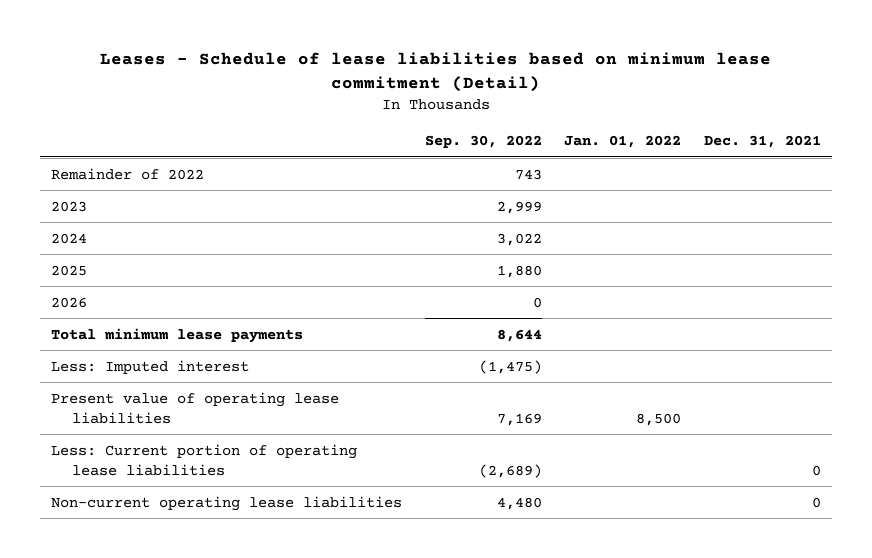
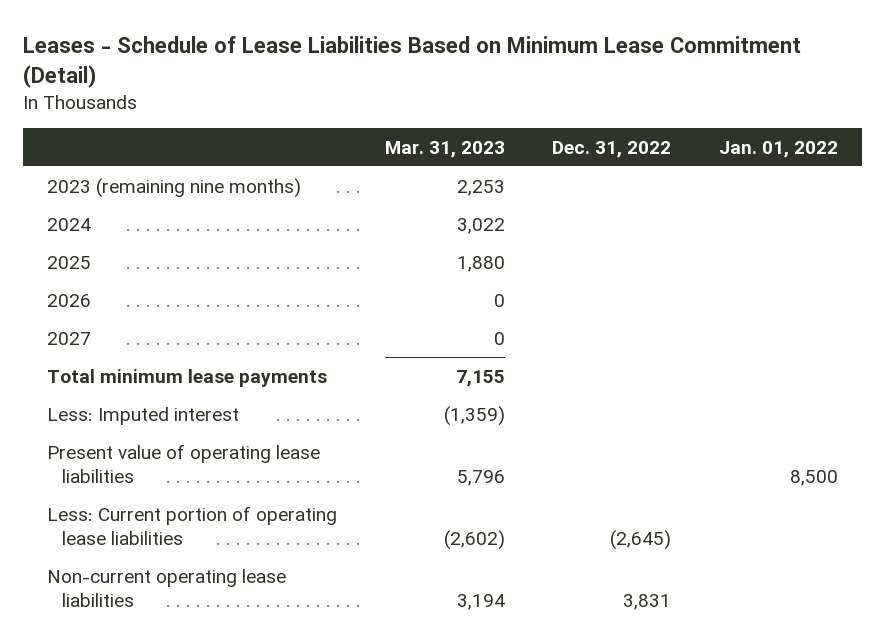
[100,52,772,93] Leases - Schedule of lease liabilities based on minimum lease commitment (Detail) -> [23,36,802,88] Leases - Schedule of Lease Liabilities Based on Minimum Lease Commitment (Detail)
[424,134,542,148] Sep. 30, 2022 -> none
[703,134,821,148] Dec. 31, 2021 -> none
none -> [384,140,505,158] Mar. 31, 2023
none -> [552,140,672,158] Dec. 31, 2022
[51,200,88,212] 2023 -> none
[51,167,205,180] Remainder of 2022 -> [47,177,302,198] 2023 (remaining nine months)
none -> [47,331,92,345] 2027

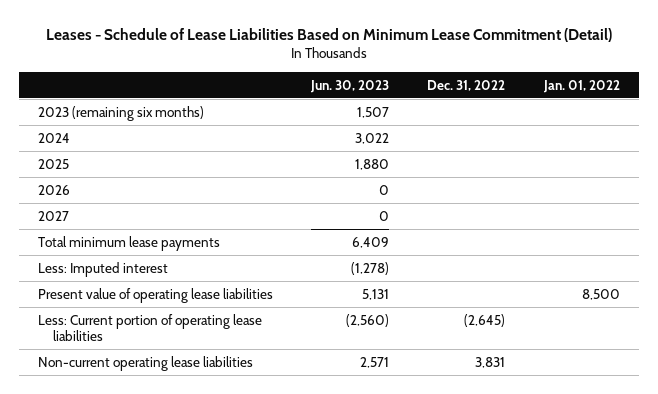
[384,140,505,158] Mar. 31, 2023 -> none
none -> [310,79,390,93] Jun. 30, 2023
[47,177,302,198] 2023 (remaining nine months) -> [37,105,204,121] 2023 (remaining six months)

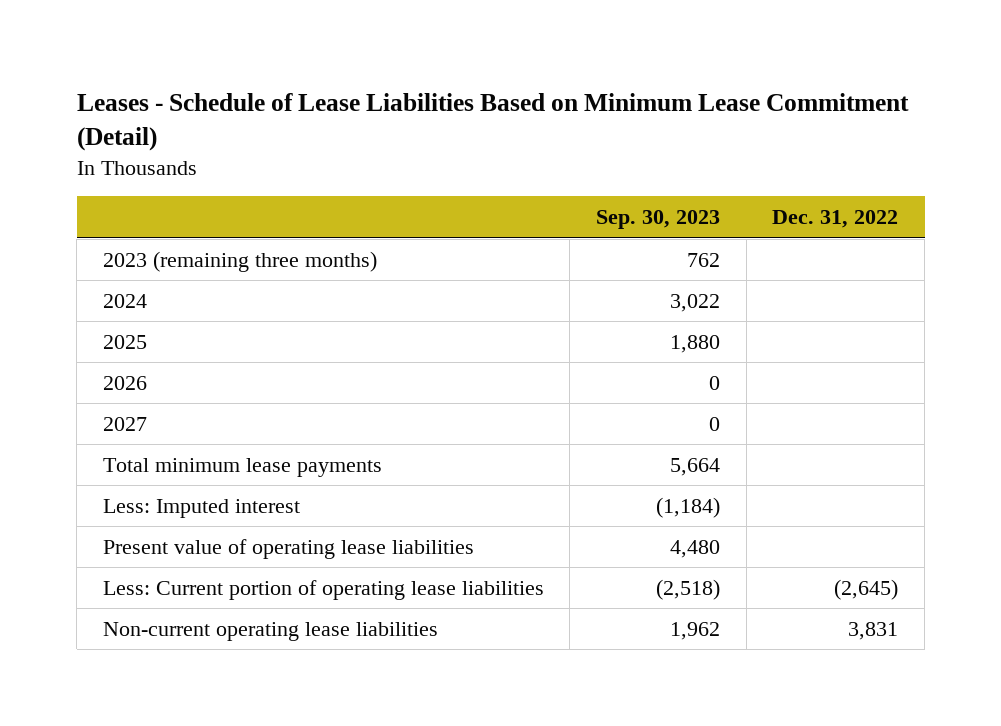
[310,79,390,93] Jun. 30, 2023 -> none
[542,79,620,93] Jan. 01, 2022 -> none
none -> [596,210,721,230] Sep. 30, 2023
[37,105,204,121] 2023 (remaining six months) -> [102,250,377,272] 2023 (remaining three months)

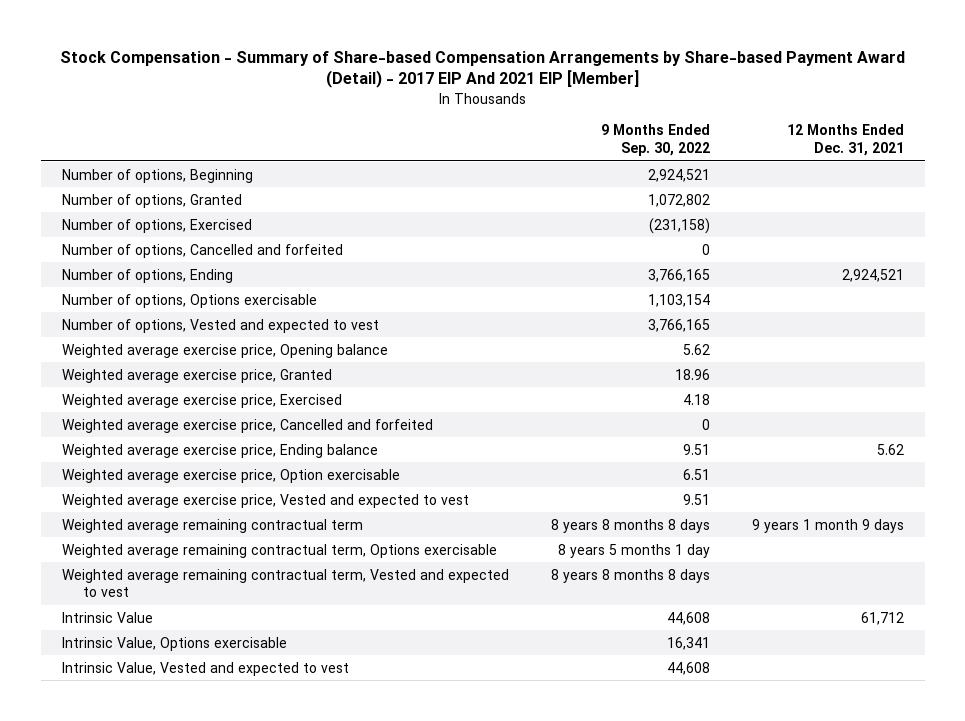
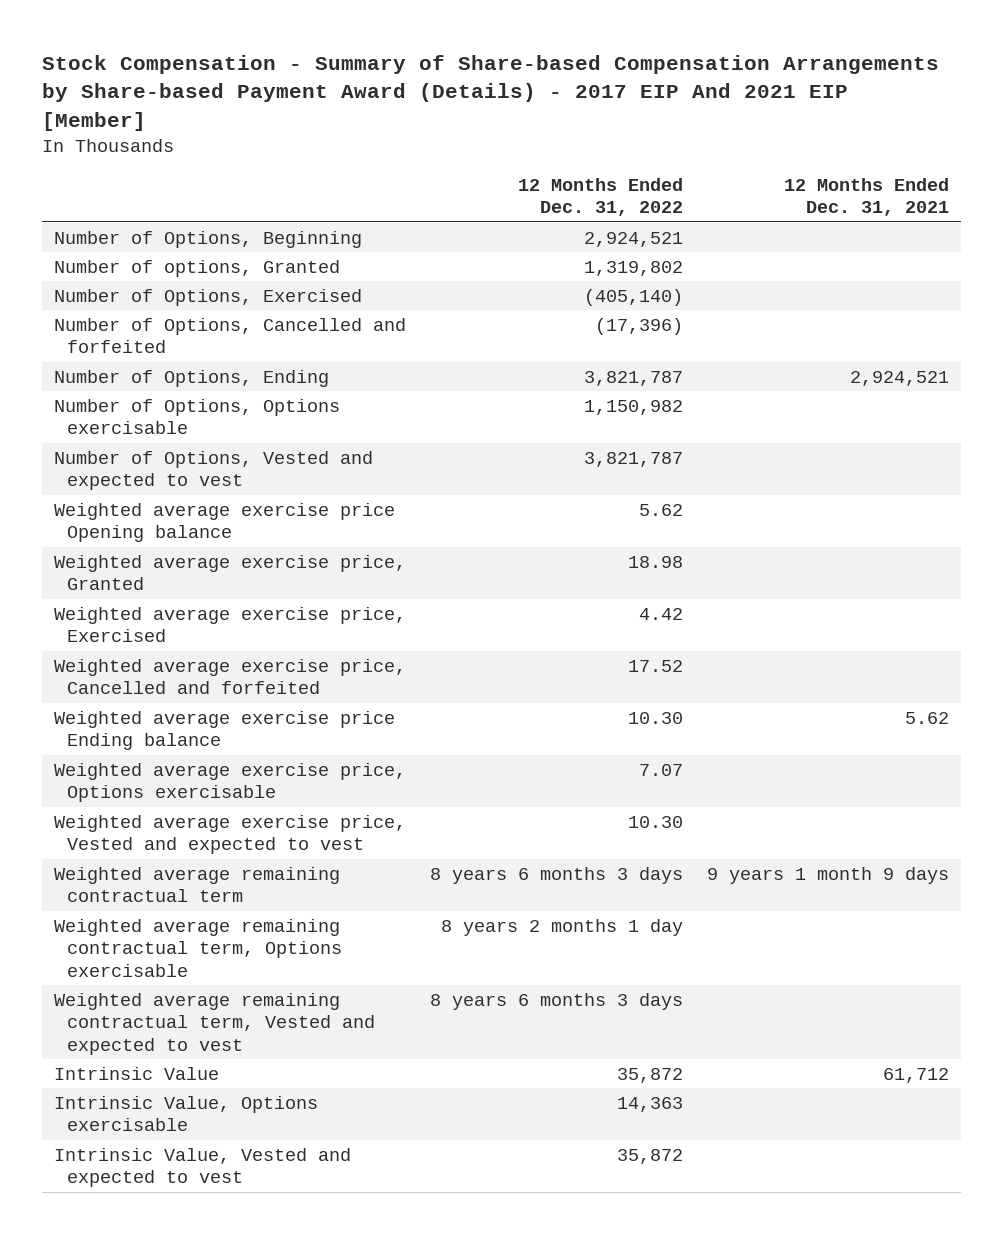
[59,50,905,89] Stock Compensation - Summary of Share-based Compensation Arrangements by Share-based Payment Award (Detail) - 2017 EIP And 2021 EIP [Member] -> [41,55,939,131] Stock Compensation - Summary of Share-based Compensation Arrangements by Share-based Payment Award (Details) - 2017 EIP And 2021 EIP [Member]
[600,124,710,157] 9 Months Ended Sep. 30, 2022 -> none
none -> [517,177,683,217] 12 Months Ended Dec. 31, 2022
[61,168,253,183] Number of options, Beginning -> [53,230,362,248] Number of Options, Beginning
[61,218,252,233] Number of options, Exercised -> [53,288,362,306] Number of Options, Exercised
[61,243,343,258] Number of options, Cancelled and forfeited -> [53,317,406,354] Number of Options, Cancelled and forfeited
[61,268,233,283] Number of options, Ending -> [53,369,329,387] Number of Options, Ending
[61,293,317,308] Number of options, Options exercisable -> [53,398,340,435] Number of Options, Options exercisable
[61,318,379,333] Number of options, Vested and expected to vest -> [53,450,373,491] Number of Options, Vested and expected to vest
[61,343,388,358] Weighted average exercise price, Opening balance -> [53,502,395,543] Weighted average exercise price Opening balance
[61,443,378,458] Weighted average exercise price, Ending balance -> [53,710,395,751] Weighted average exercise price Ending balance
[61,468,400,483] Weighted average exercise price, Option exercisable -> [53,762,406,803] Weighted average exercise price, Options exercisable

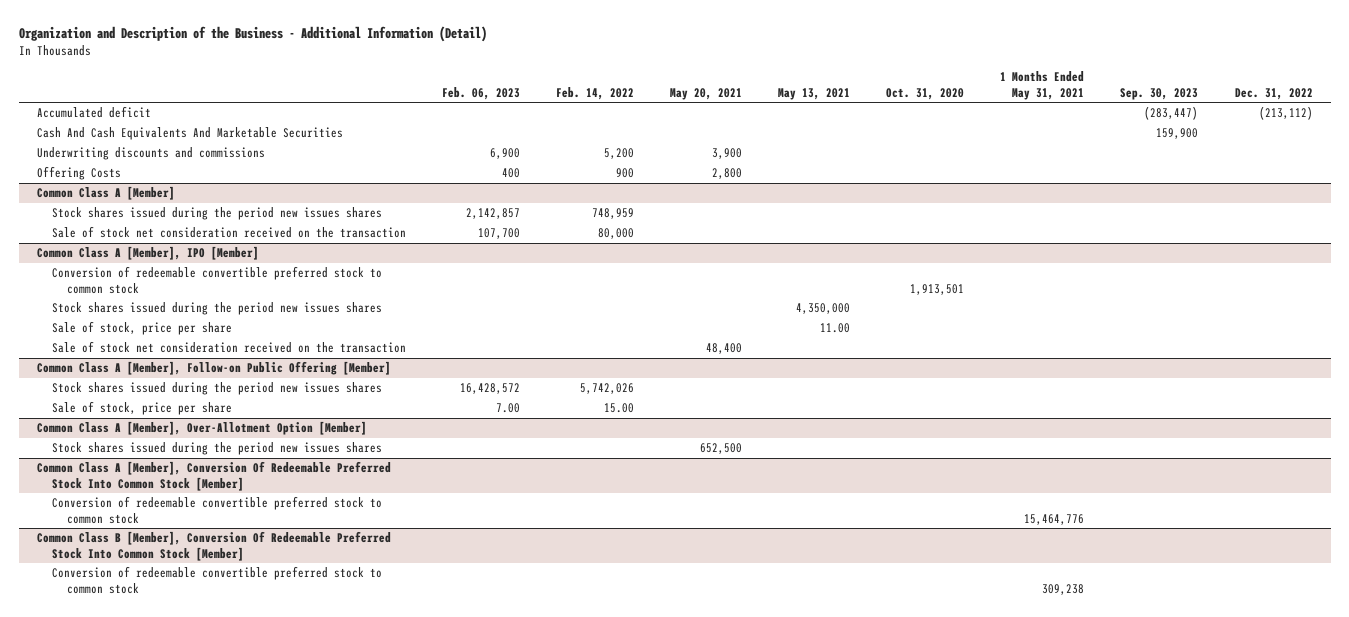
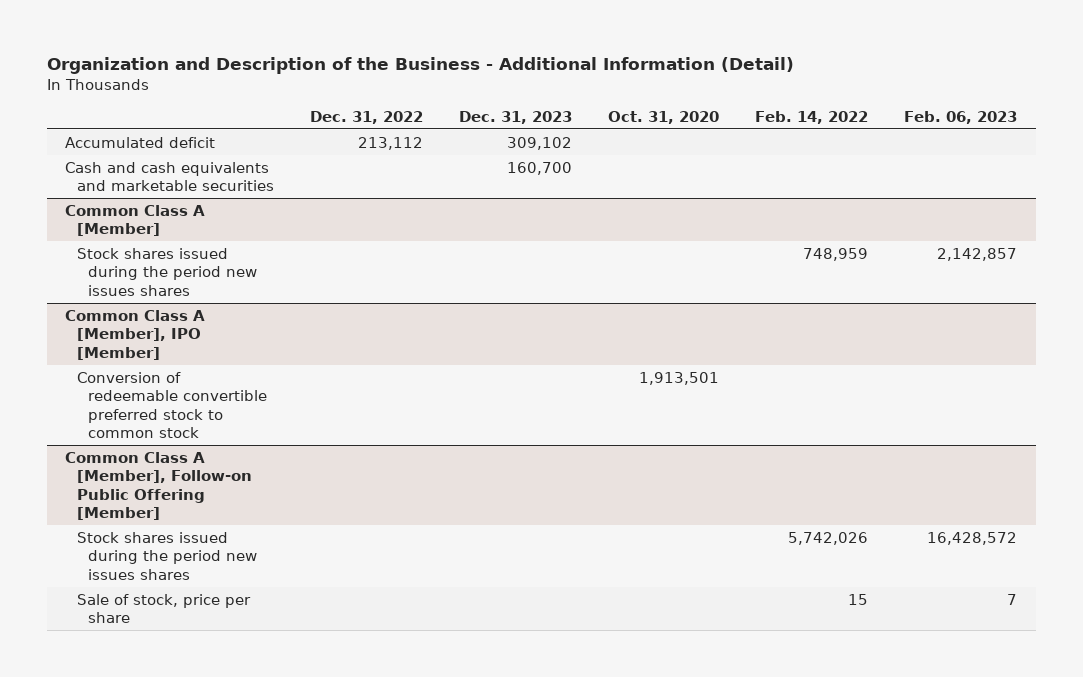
[670,87,743,100] May 20, 2021 -> none
[778,87,851,100] May 13, 2021 -> none
[1000,70,1085,100] 1 Months Ended May 31, 2021 -> none
[1120,87,1199,100] Sep. 30, 2023 -> none
none -> [459,110,573,124] Dec. 31, 2023
[36,147,265,161] Underwriting discounts and commissions -> none
[36,166,121,181] Offering Costs -> none
[1258,106,1313,121] (213,112) -> [357,136,423,150] 213,112
[36,127,343,141] Cash And Cash Equivalents And Marketable Securities -> [65,161,274,192] Cash and cash equivalents and marketable securities
[52,226,407,239] Sale of stock net consideration received on the transaction -> none
[52,302,383,316] Stock shares issued during the period new issues shares -> none
[52,321,233,336] Sale of stock, price per share -> none
[52,341,407,354] Sale of stock net consideration received on the transaction -> none
[36,421,367,436] Common Class A [Member], Over-Allotment Option [Member] -> none
[52,442,383,456] Stock shares issued during the period new issues shares -> none
[36,461,391,491] Common Class A [Member], Conversion Of Redeemable Preferred Stock Into Common Stock [Member] -> none
[52,496,383,524] Conversion of redeemable convertible preferred stock to common stock -> none
[36,531,391,561] Common Class B [Member], Conversion Of Redeemable Preferred Stock Into Common Stock [Member] -> none
[52,566,383,594] Conversion of redeemable convertible preferred stock to common stock -> none
[496,403,521,414] 7.00 -> [1007,593,1018,605] 7
[604,403,635,414] 15.00 -> [848,593,869,605] 15

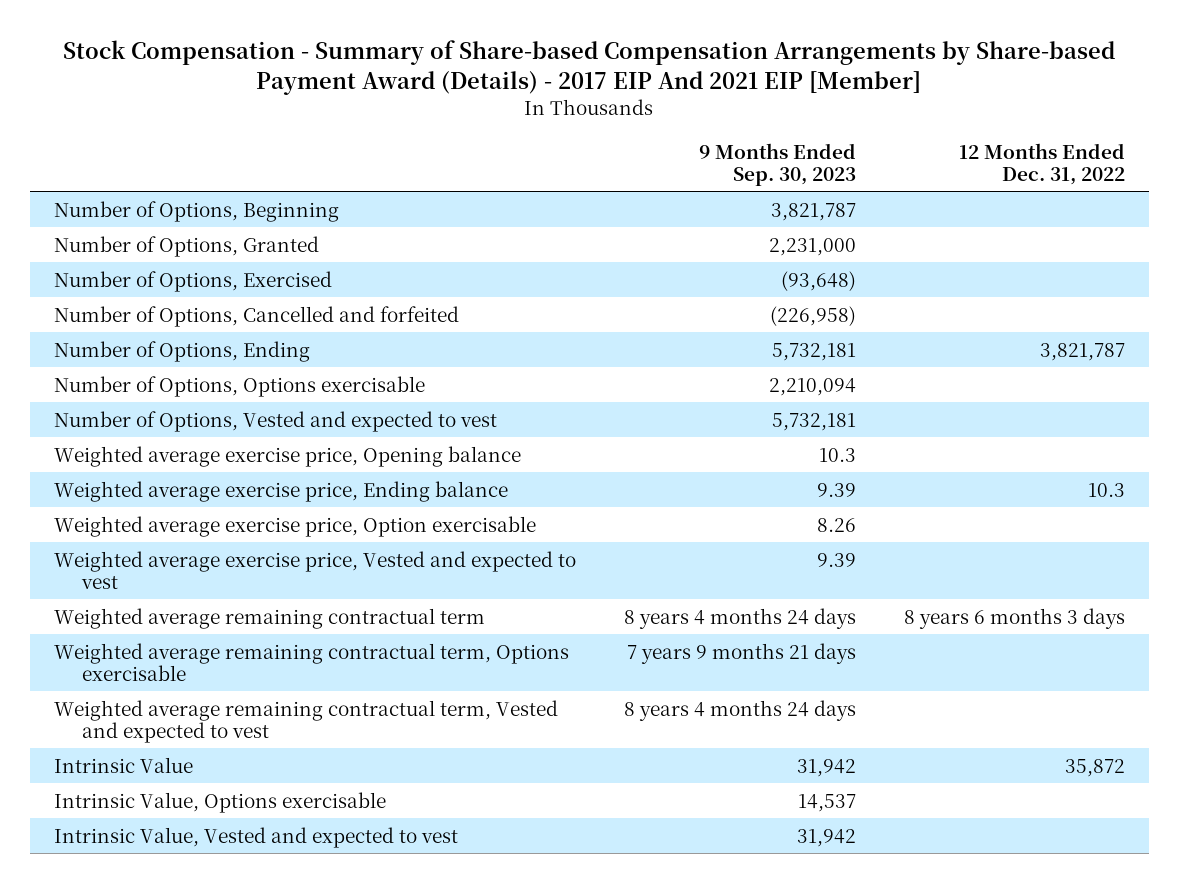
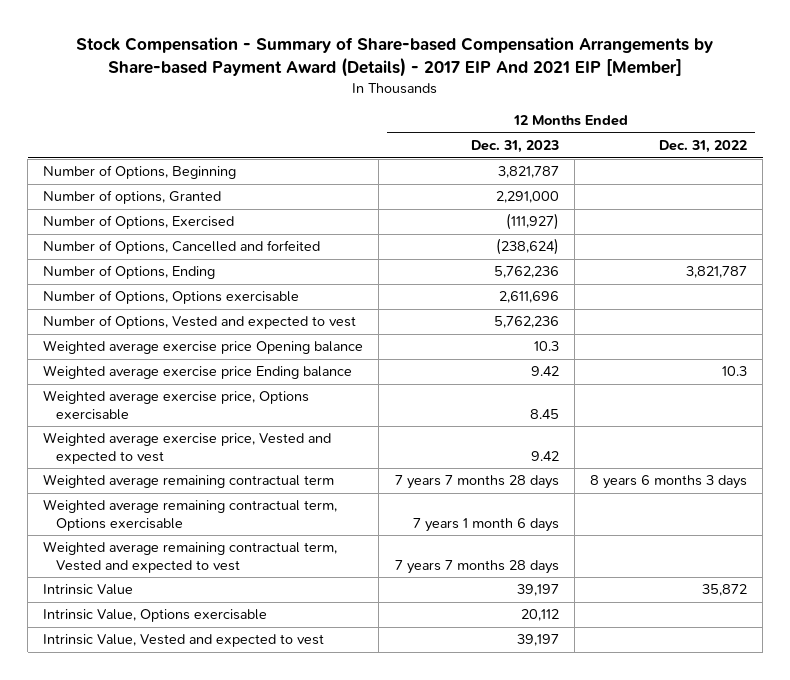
[698,142,856,186] 9 Months Ended Sep. 30, 2023 -> none
none -> [470,140,559,154] Dec. 31, 2023
[53,235,319,257] Number of Options, Granted -> [43,190,222,205] Number of options, Granted
[53,445,521,467] Weighted average exercise price, Opening balance -> [43,340,364,355] Weighted average exercise price Opening balance
[53,480,508,502] Weighted average exercise price, Ending balance -> [43,365,353,380] Weighted average exercise price Ending balance
[53,515,536,537] Weighted average exercise price, Option exercisable -> [43,390,310,420] Weighted average exercise price, Options exercisable

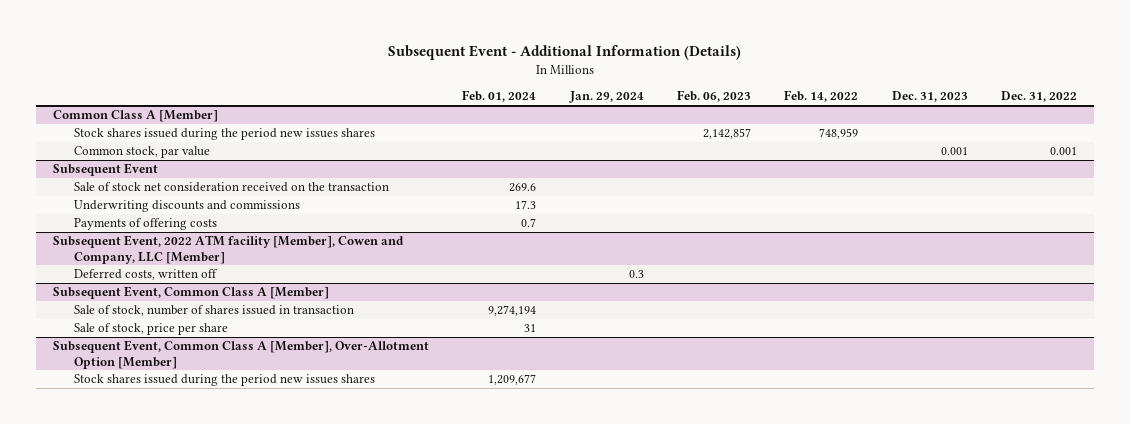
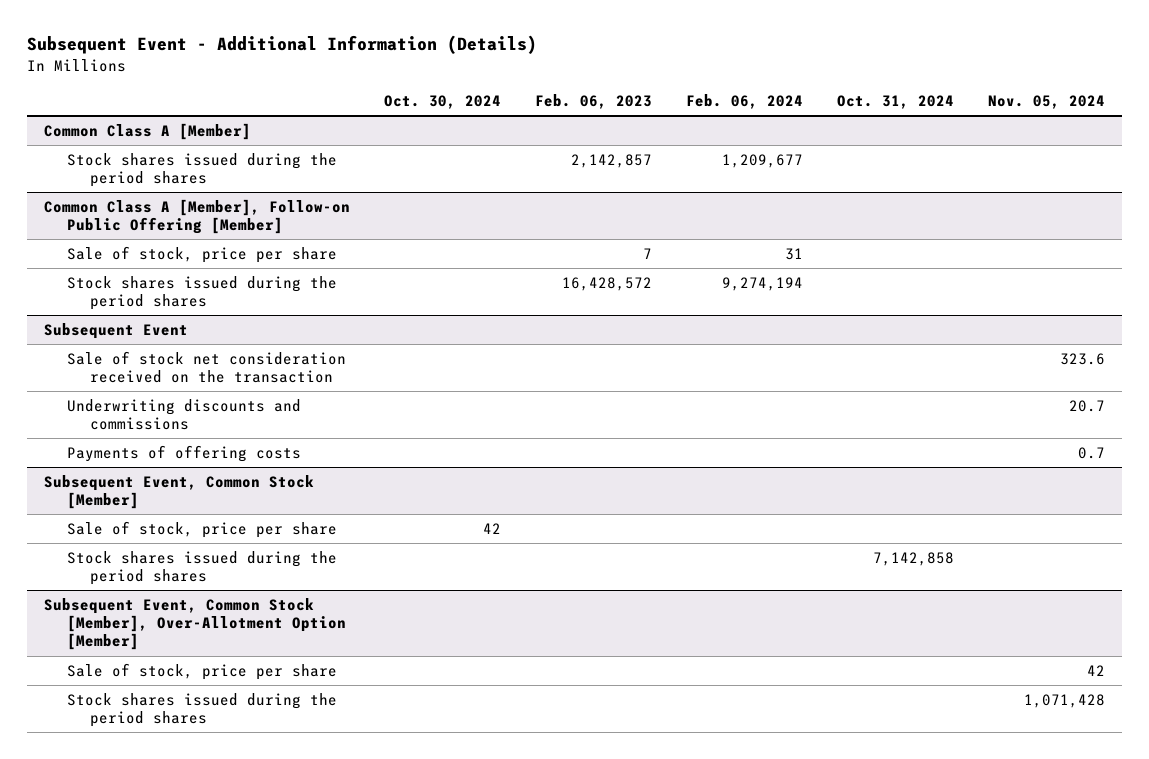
[462,90,537,103] Feb. 01, 2024 -> none
[568,91,644,104] Jan. 29, 2024 -> none
[784,90,859,103] Feb. 14, 2022 -> none
[891,91,968,103] Dec. 31, 2023 -> none
[1001,91,1078,103] Dec. 31, 2022 -> none
none -> [384,94,502,109] Oct. 30, 2024
none -> [685,93,803,109] Feb. 06, 2024
none -> [836,94,954,109] Oct. 31, 2024
none -> [987,94,1105,109] Nov. 05, 2024
[73,146,210,159] Common stock, par value -> none
[73,128,375,141] Stock shares issued during the period new issues shares -> [67,152,338,188] Stock shares issued during the period shares
none -> [44,198,351,235] Common Class A [Member], Follow-on Public Offering [Member]
none -> [67,245,338,263] Sale of stock, price per share
none -> [67,275,338,311] Stock shares issued during the period shares
[52,235,404,264] Subsequent Event, 2022 ATM facility [Member], Cowen and Company, LLC [Member] -> none
[73,269,218,281] Deferred costs, written off -> none
[73,305,354,317] Sale of stock, number of shares issued in transaction -> none
[52,286,329,300] Subsequent Event, Common Class A [Member] -> [44,474,315,510] Subsequent Event, Common Stock [Member]
none -> [67,550,338,586] Stock shares issued during the period shares
[52,340,429,369] Subsequent Event, Common Class A [Member], Over-Allotment Option [Member] -> [44,597,347,651] Subsequent Event, Common Stock [Member], Over-Allotment Option [Member]
none -> [67,662,338,680] Sale of stock, price per share
[73,374,375,387] Stock shares issued during the period new issues shares -> [67,692,338,728] Stock shares issued during the period shares

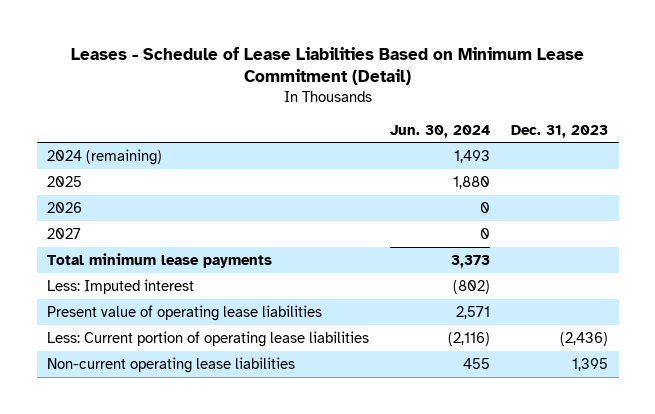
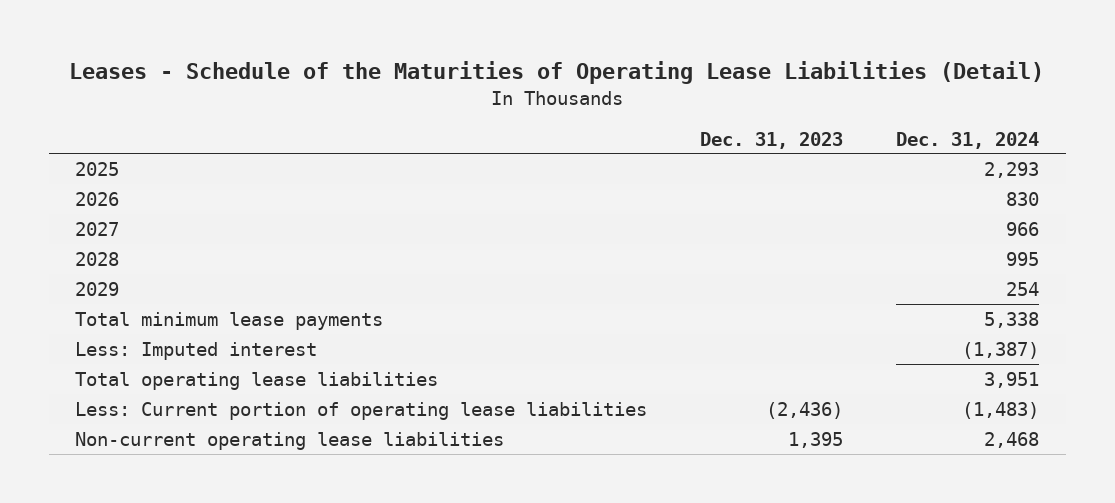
[70,46,584,86] Leases - Schedule of Lease Liabilities Based on Minimum Lease Commitment (Detail) -> [69,60,1045,84] Leases - Schedule of the Maturities of Operating Lease Liabilities (Detail)
[390,124,491,138] Jun. 30, 2024 -> none
none -> [896,131,1040,149] Dec. 31, 2024
[47,148,163,165] 2024 (remaining) -> none
none -> [75,251,120,266] 2028
none -> [75,281,120,296] 2029
[47,304,323,321] Present value of operating lease liabilities -> [75,371,439,390] Total operating lease liabilities

